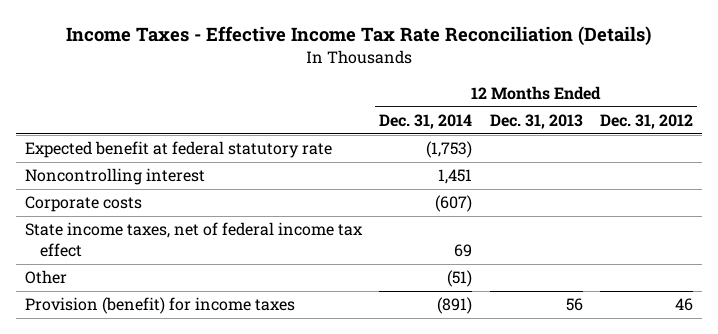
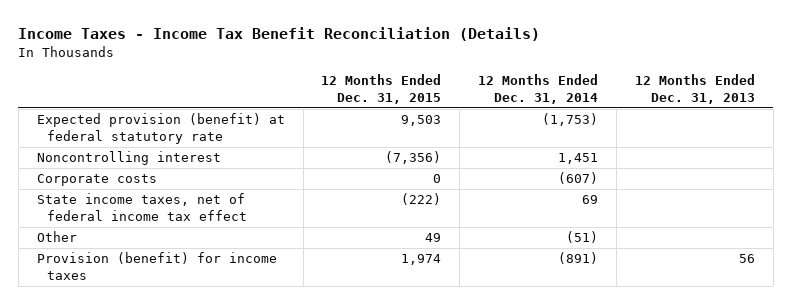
[65,26,651,47] Income Taxes - Effective Income Tax Rate Reconciliation (Details) -> [18,26,541,41] Income Taxes - Income Tax Benefit Reconciliation (Details)
[600,114,694,130] Dec. 31, 2012 -> none
none -> [321,74,442,104] 12 Months Ended Dec. 31, 2015
[24,141,332,159] Expected benefit at federal statutory rate -> [36,113,285,145] Expected provision (benefit) at federal statutory rate

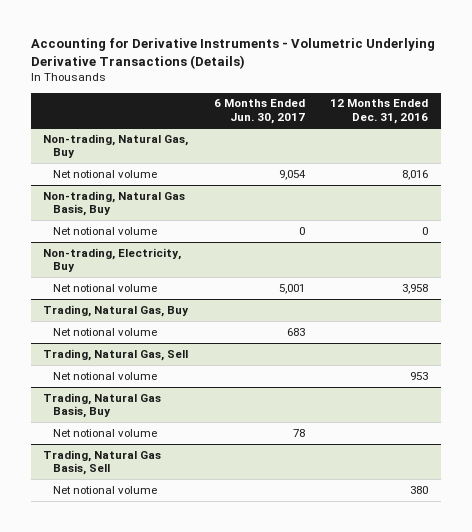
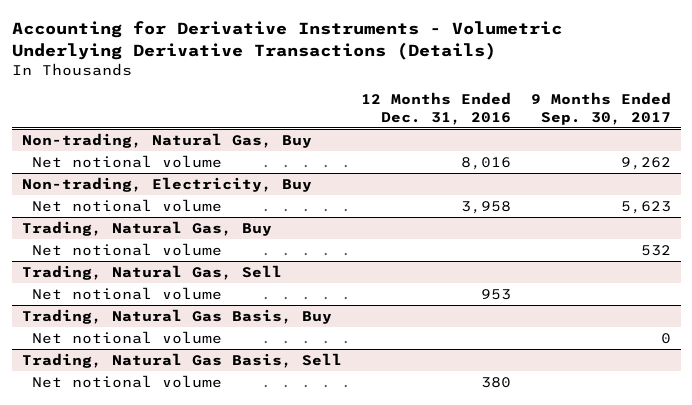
[213,99,305,124] 6 Months Ended Jun. 30, 2017 -> none
none -> [530,92,671,125] 9 Months Ended Sep. 30, 2017
[43,190,186,217] Non-trading, Natural Gas Basis, Buy -> none
[52,226,157,235] Net notional volume -> none

